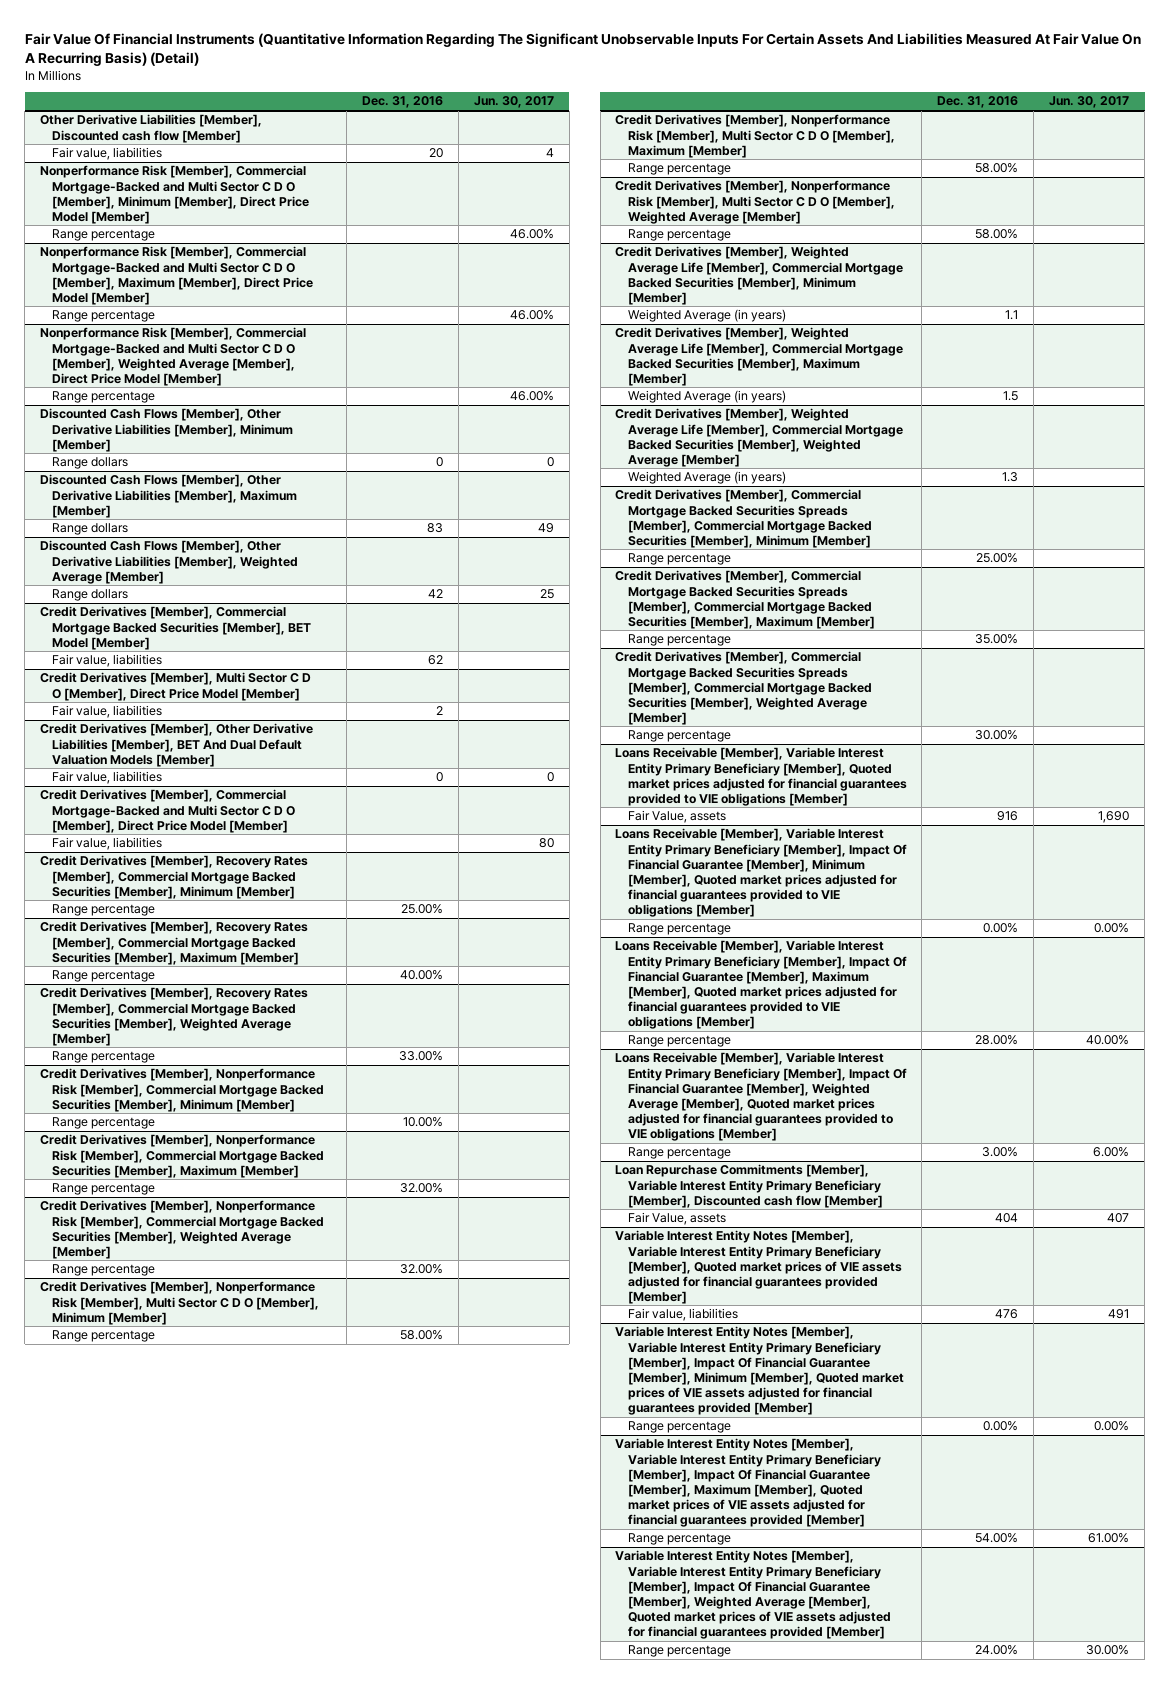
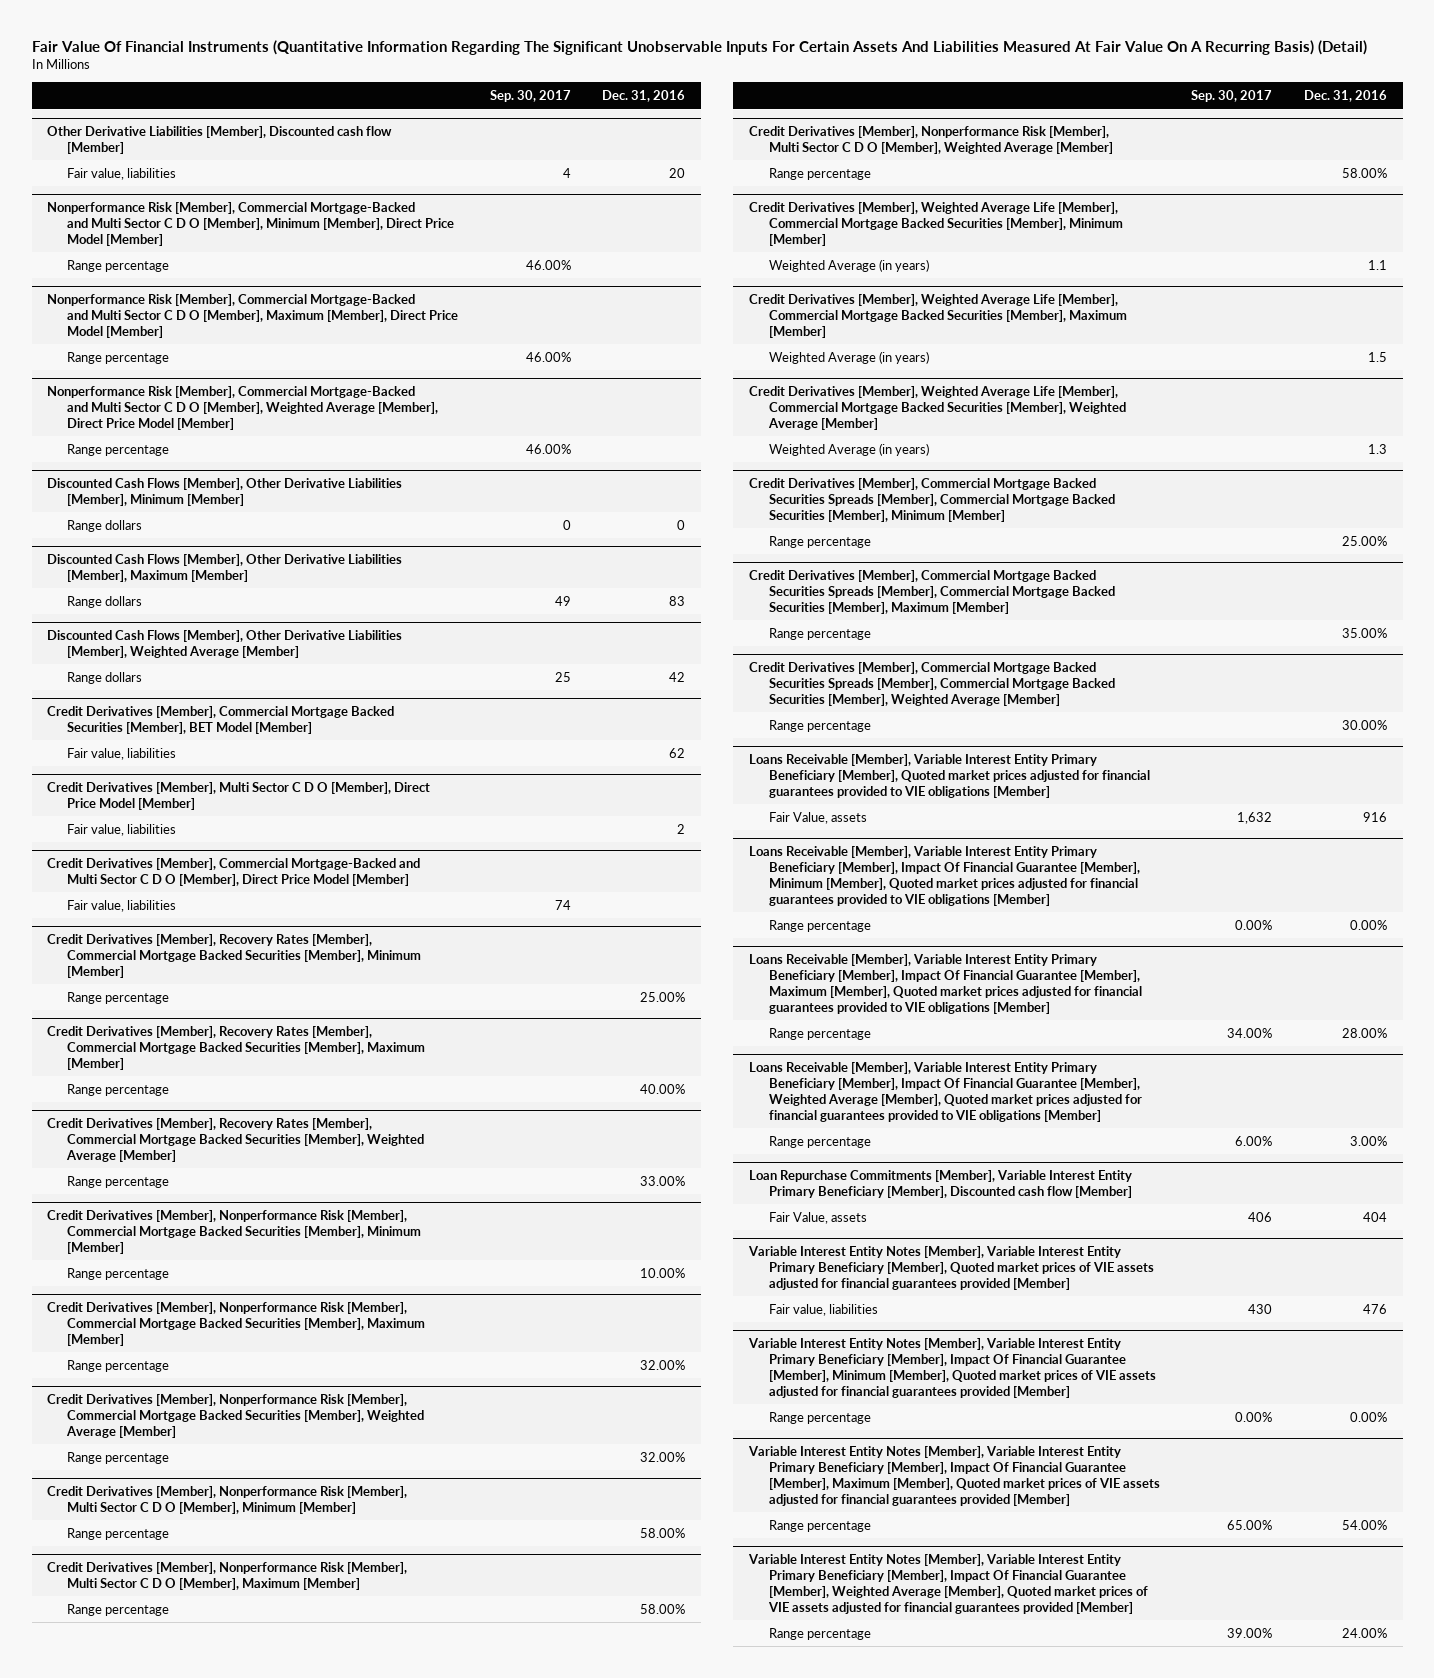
[473,96,554,109] Jun. 30, 2017 -> none
none -> [489,90,571,103] Sep. 30, 2017
[40,723,314,767] Credit Derivatives [Member], Other Derivative Liabilities [Member], BET And Dual Default Valuation Models [Member] -> none
[52,771,163,785] Fair value, liabilities -> none

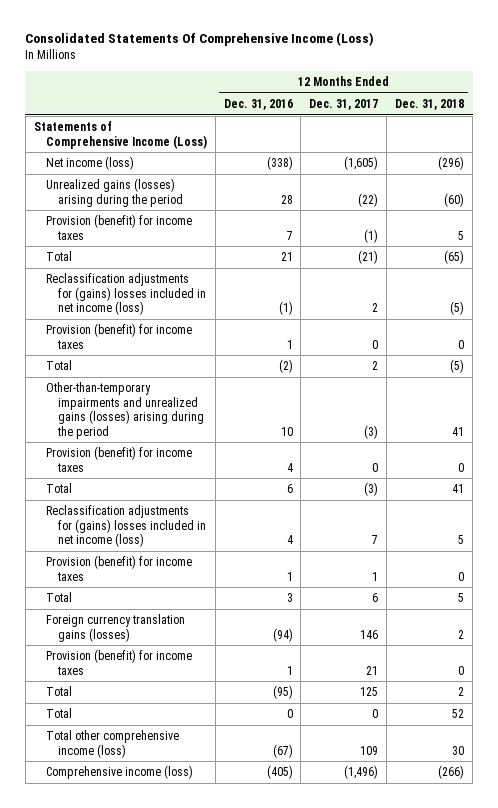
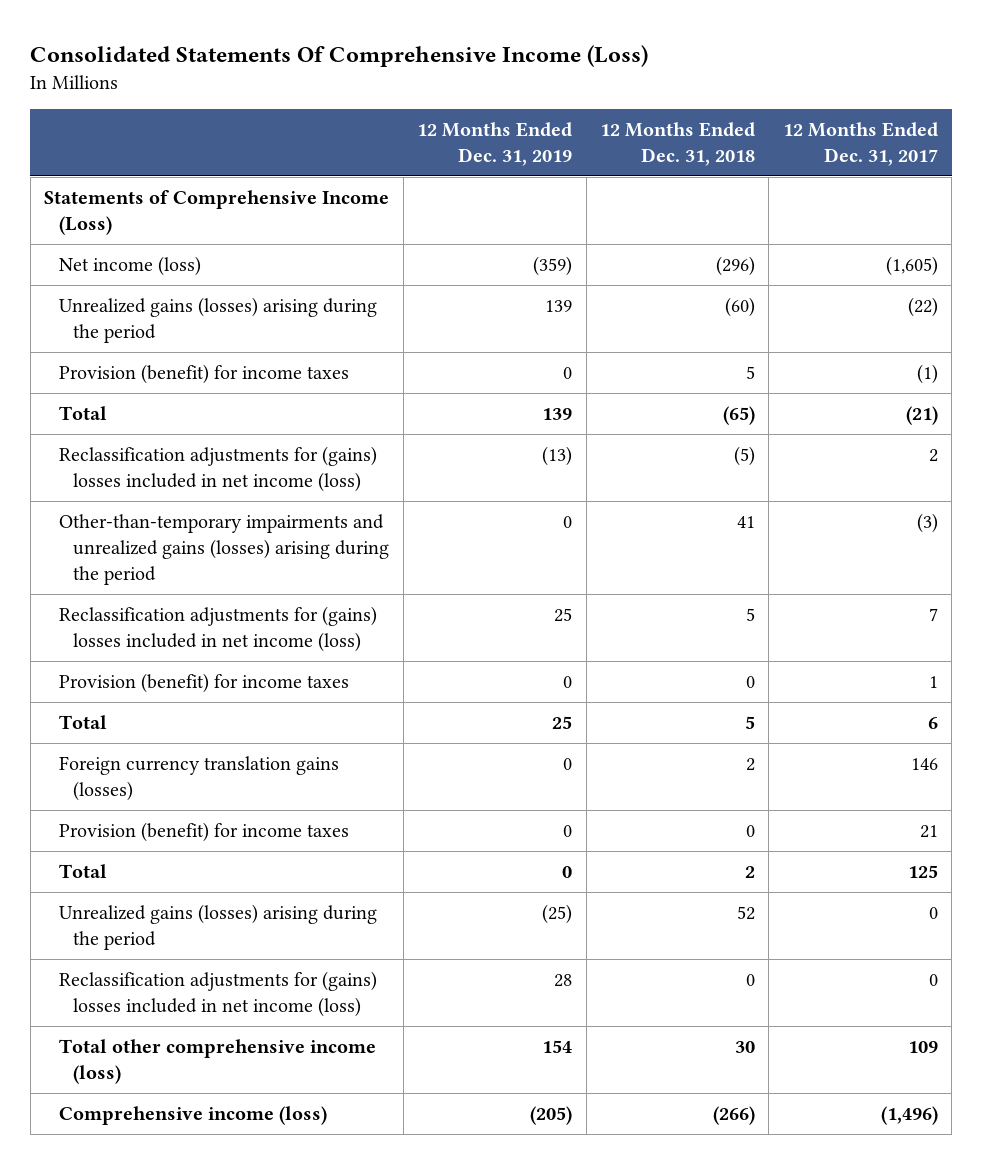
[223,99,293,111] Dec. 31, 2016 -> none
none -> [417,122,573,166] 12 Months Ended Dec. 31, 2019
[45,323,192,349] Provision (benefit) for income taxes -> none
[45,360,72,371] Total -> none
[45,446,192,472] Provision (benefit) for income taxes -> none
[45,483,72,494] Total -> none
[45,708,72,719] Total -> none
none -> [58,903,377,950] Unrealized gains (losses) arising during the period
none -> [58,970,377,1017] Reclassification adjustments for (gains) losses included in net income (loss)

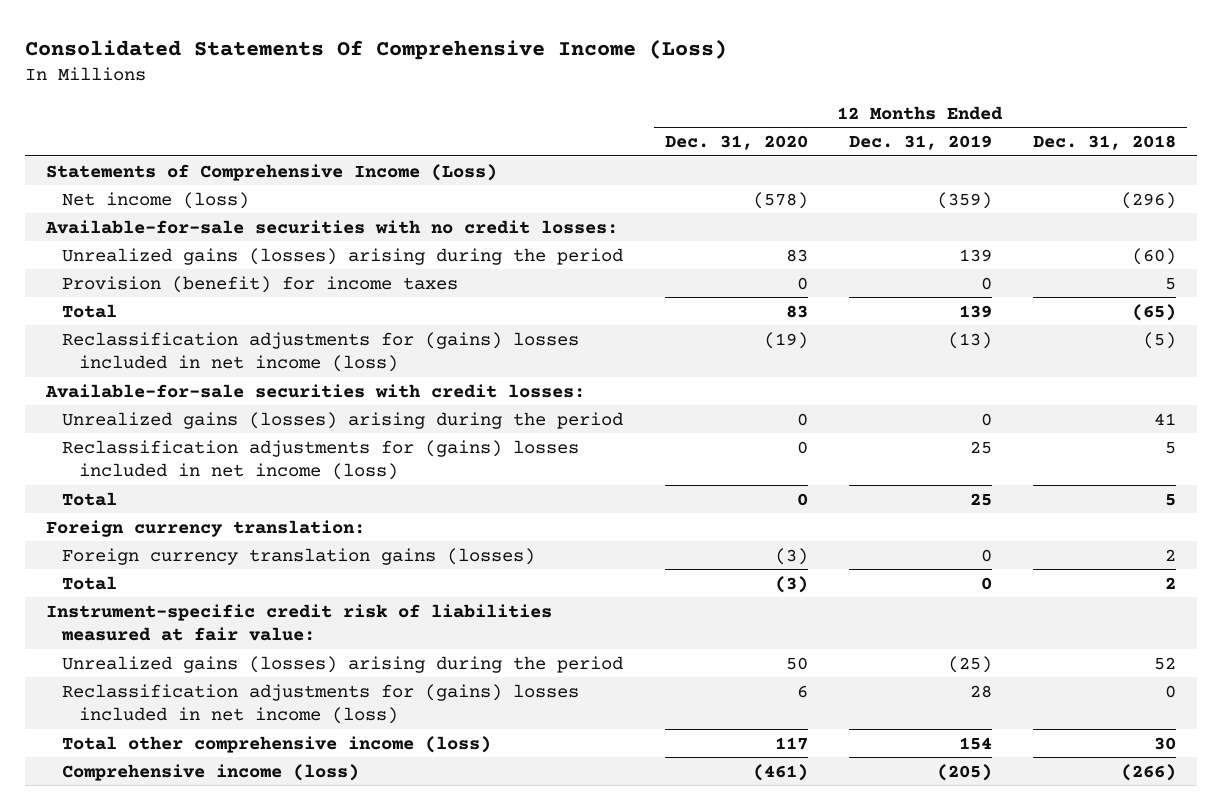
[782,122,938,166] 12 Months Ended Dec. 31, 2017 -> none
none -> [664,135,808,151] Dec. 31, 2020
none -> [44,219,618,234] Available-for-sale securities with no credit losses:
none -> [44,383,585,398] Available-for-sale securities with credit losses:
[58,513,390,585] Other-than-temporary impairments and unrealized gains (losses) arising during the period -> [62,411,624,429] Unrealized gains (losses) arising during the period
[58,672,349,693] Provision (benefit) for income taxes -> none
none -> [45,519,365,537] Foreign currency translation:
[58,821,349,842] Provision (benefit) for income taxes -> none
none -> [45,603,552,642] Instrument-specific credit risk of liabilities measured at fair value:

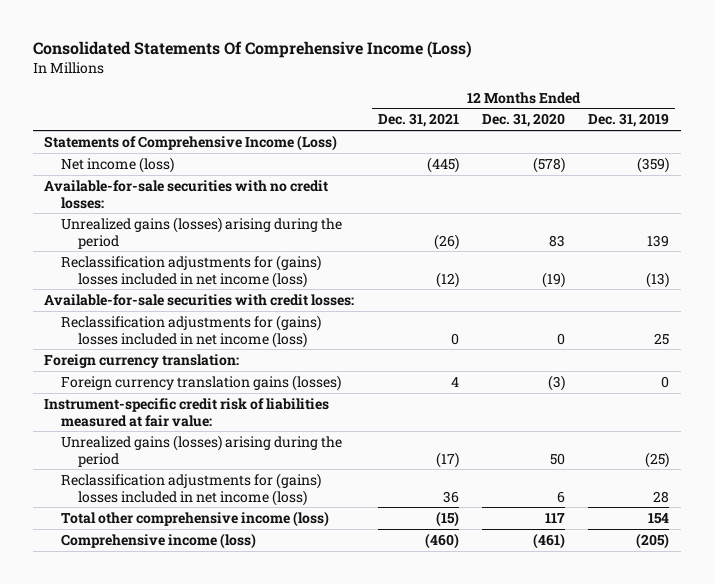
[1033,135,1177,151] Dec. 31, 2018 -> none
none -> [377,113,459,128] Dec. 31, 2021
[62,275,459,293] Provision (benefit) for income taxes -> none
[62,303,118,318] Total -> none
[62,411,624,429] Unrealized gains (losses) arising during the period -> none
[62,491,118,506] Total -> none
[62,575,118,590] Total -> none

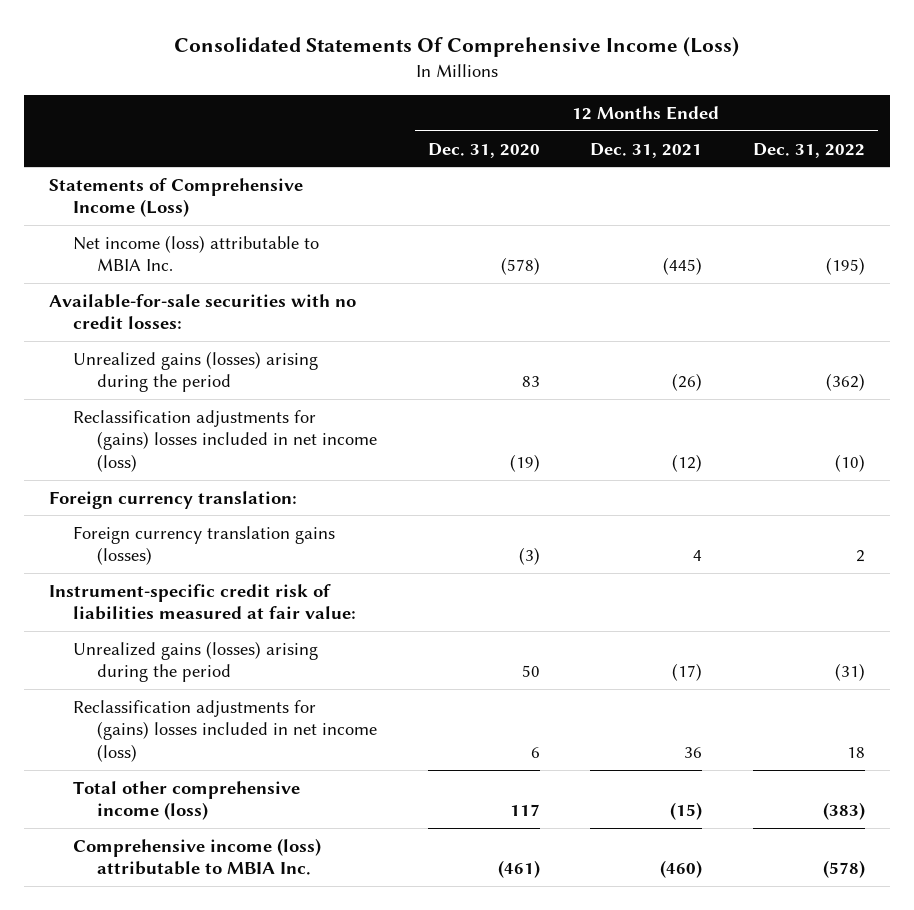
[588,113,670,128] Dec. 31, 2019 -> none
none -> [753,142,866,158] Dec. 31, 2022
[61,156,175,173] Net income (loss) -> [73,234,320,272] Net income (loss) attributable to MBIA Inc.
[44,293,355,306] Available-for-sale securities with credit losses: -> none
[61,314,322,348] Reclassification adjustments for (gains) losses included in net income (loss) -> none
[61,532,257,549] Comprehensive income (loss) -> [73,837,322,876] Comprehensive income (loss) attributable to MBIA Inc.

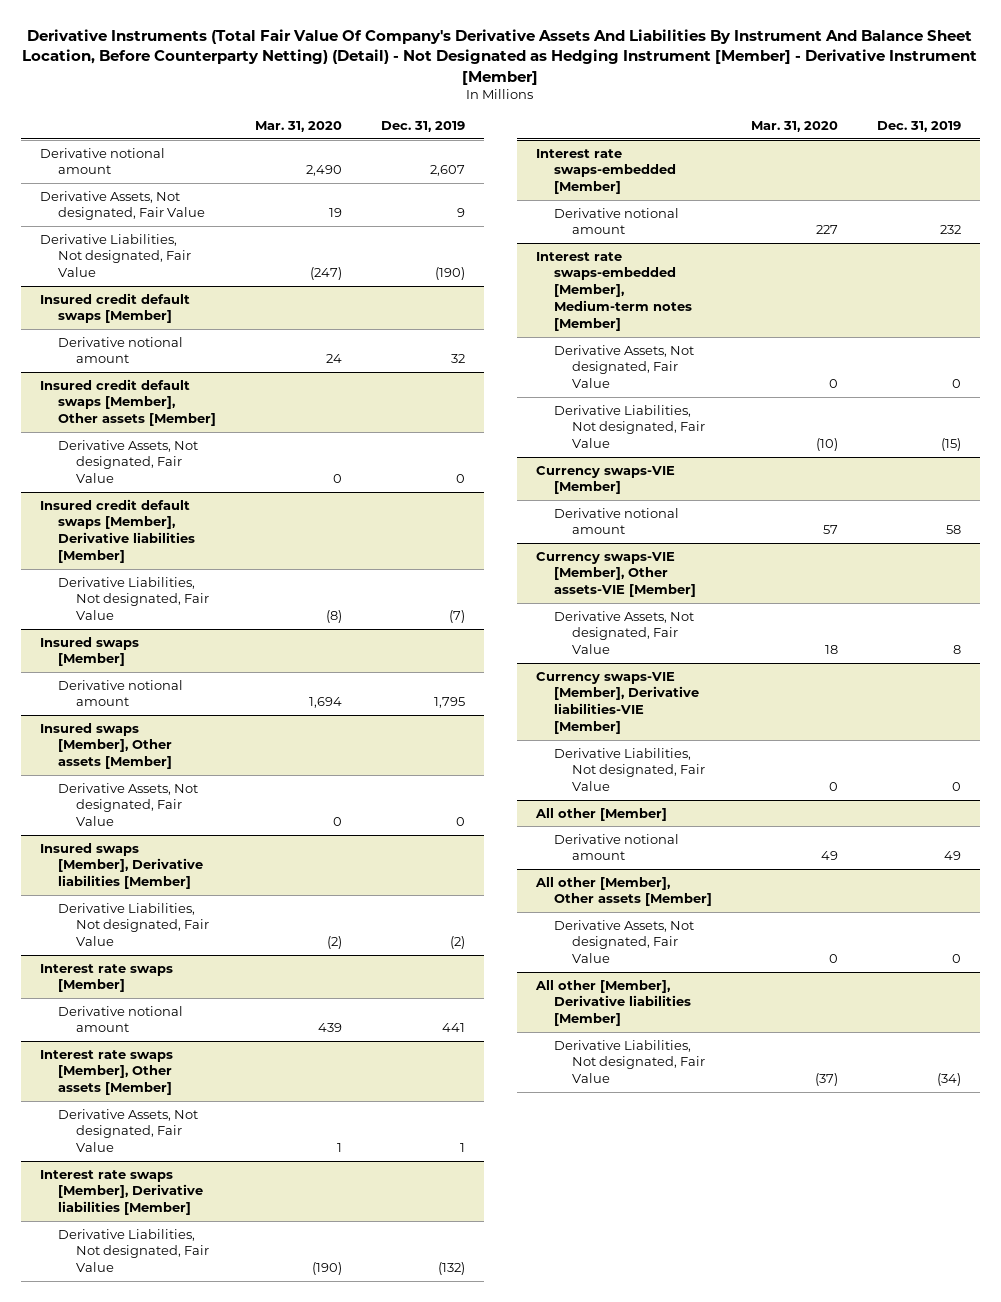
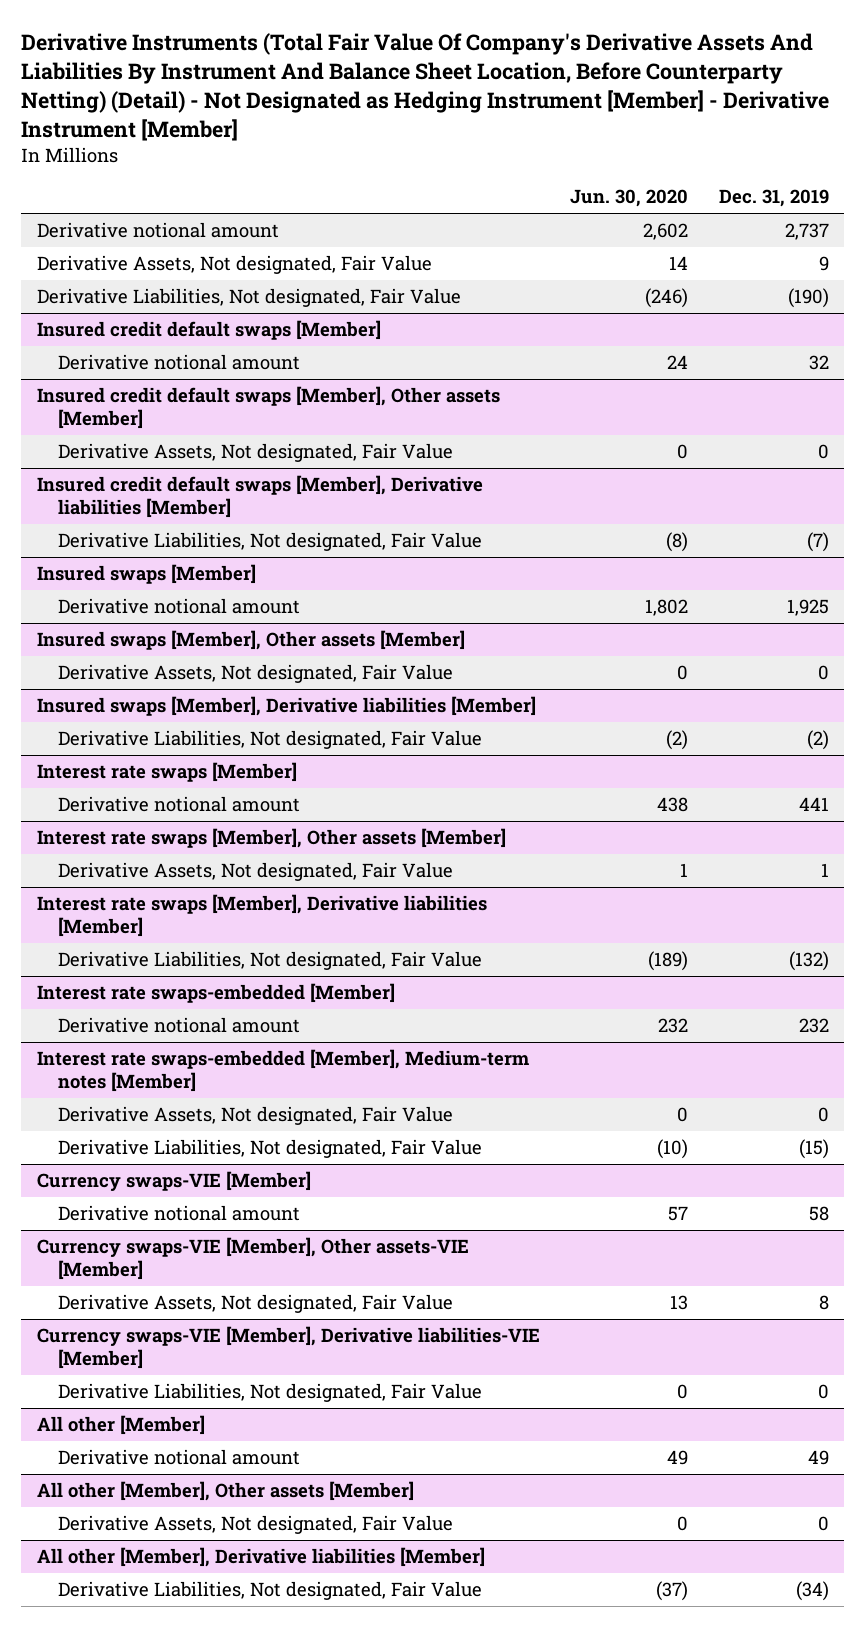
[254,121,342,133] Mar. 31, 2020 -> none
none -> [570,189,689,208] Jun. 30, 2020
[429,165,465,177] 2,607 -> [785,223,830,241] 2,737
[433,697,465,709] 1,795 -> [787,599,830,617] 1,925

